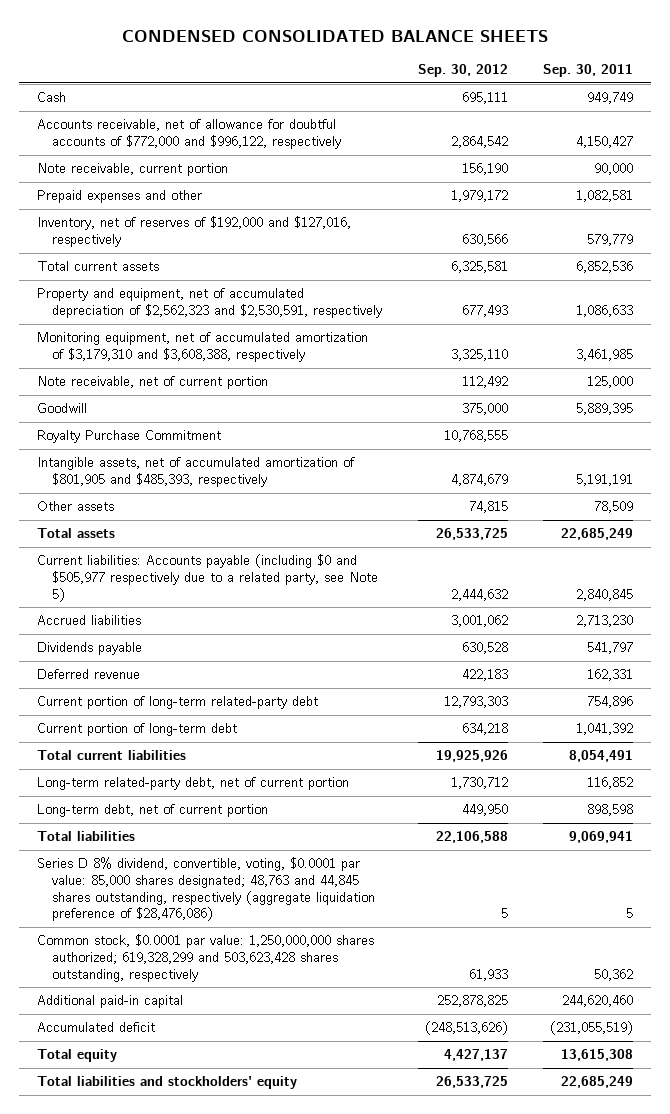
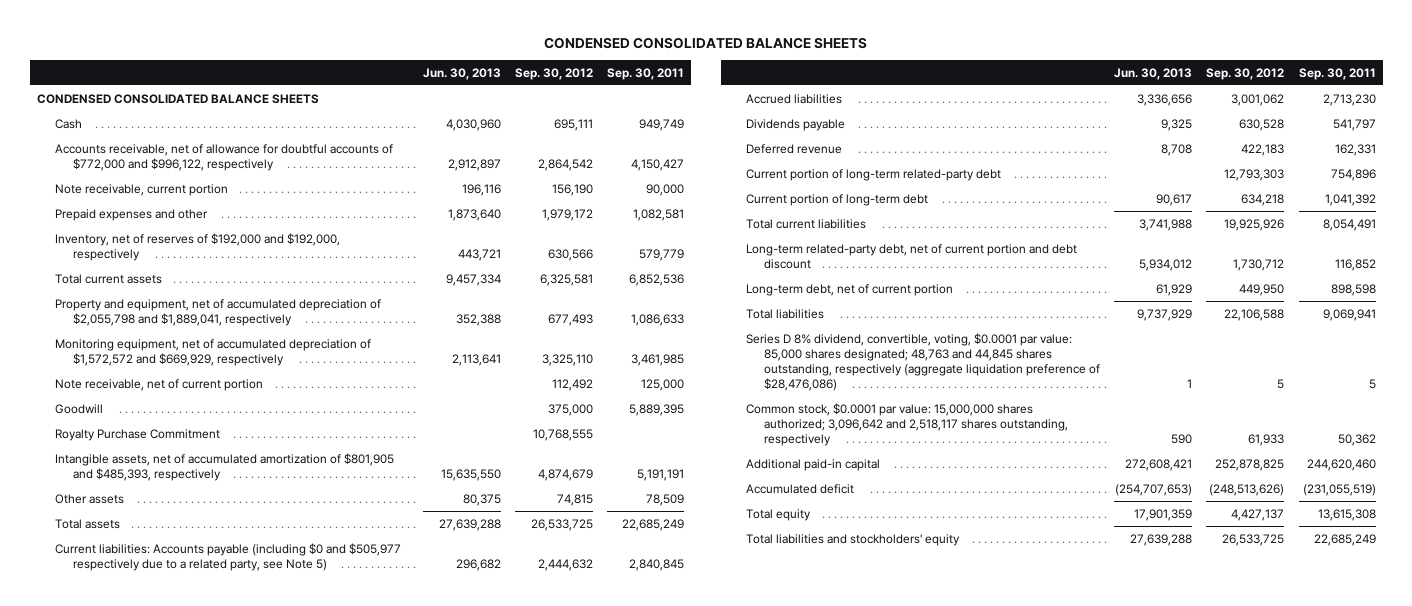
none -> [422,67,501,80] Jun. 30, 2013
none -> [36,93,319,104] CONDENSED CONSOLIDATED BALANCE SHEETS
[37,216,352,248] Inventory, net of reserves of $192,000 and $127,016, respectively -> [54,232,340,261] Inventory, net of reserves of $192,000 and $192,000, respectively
[37,288,382,319] Property and equipment, net of accumulated depreciation of $2,562,323 and $2,530,591, respectively -> [54,298,381,326] Property and equipment, net of accumulated depreciation of $2,055,798 and $1,889,041, respectively
[37,332,369,363] Monitoring equipment, net of accumulated amortization of $3,179,310 and $3,608,388, respectively -> [54,338,371,366] Monitoring equipment, net of accumulated depreciation of $1,572,572 and $669,929, respectively
[37,777,350,791] Long-term related-party debt, net of current portion -> [746,243,1078,269] Long-term related-party debt, net of current portion and debt discount
[37,934,375,982] Common stock, $0.0001 par value: 1,250,000,000 shares authorized; 619,328,299 and 503,623,428 shares outstanding, respectively -> [746,402,1069,447] Common stock, $0.0001 par value: 15,000,000 shares authorized; 3,096,642 and 2,518,117 shares outstanding, respectively

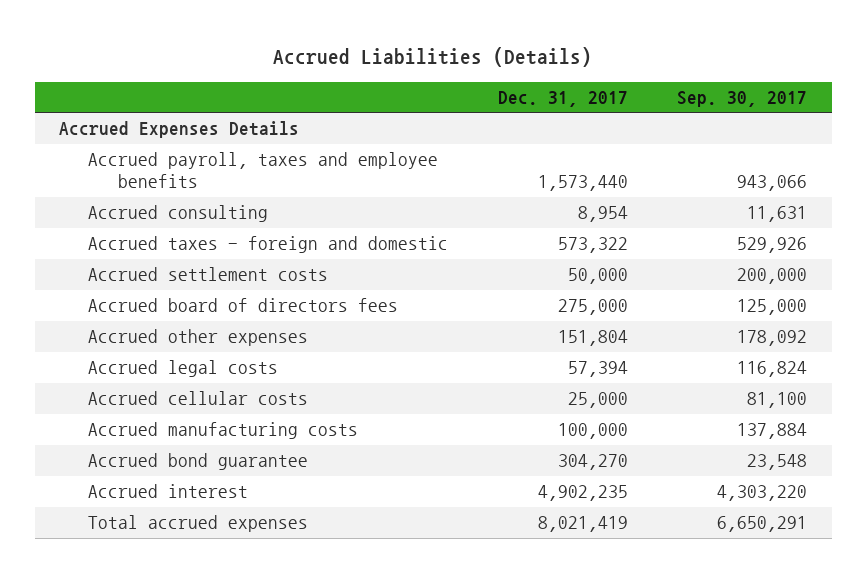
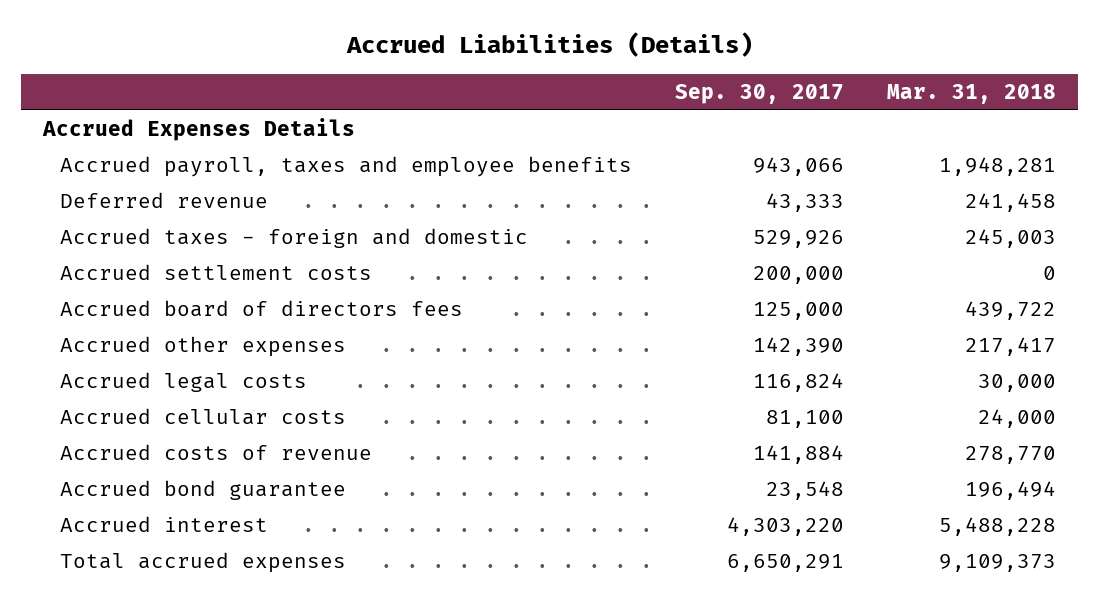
[497,91,628,108] Dec. 31, 2017 -> none
none -> [887,83,1057,104] Mar. 31, 2018
[88,205,269,223] Accrued consulting -> none
none -> [59,192,268,209] Deferred revenue
[737,330,808,347] 178,092 -> [753,337,845,357] 142,390
[88,422,359,440] Accrued manufacturing costs -> [59,444,372,461] Accrued costs of revenue
[737,423,808,440] 137,884 -> [753,445,845,465] 141,884

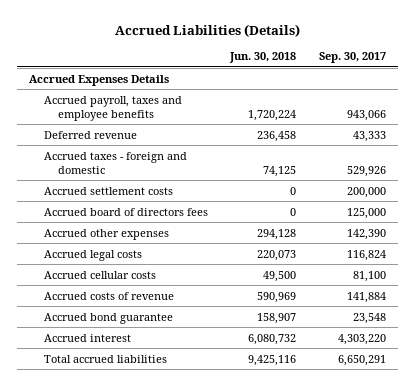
[887,83,1057,104] Mar. 31, 2018 -> none
none -> [229,52,297,64] Jun. 30, 2018
[59,552,346,574] Total accrued expenses -> [43,354,167,363] Total accrued liabilities

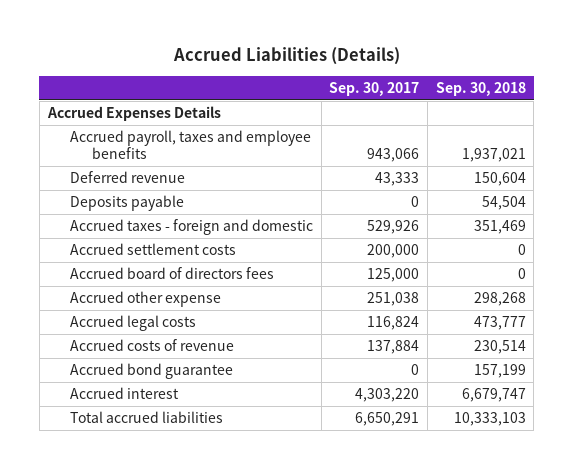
[229,52,297,64] Jun. 30, 2018 -> none
none -> [435,81,526,96] Sep. 30, 2018
none -> [69,195,184,212] Deposits payable
[43,228,169,240] Accrued other expenses -> [69,291,221,308] Accrued other expense
[347,228,387,240] 142,390 -> [367,292,420,307] 251,038
[43,270,156,279] Accrued cellular costs -> none
[347,291,387,303] 141,884 -> [367,340,420,355] 137,884
[353,312,387,324] 23,548 -> [411,364,420,376] 0

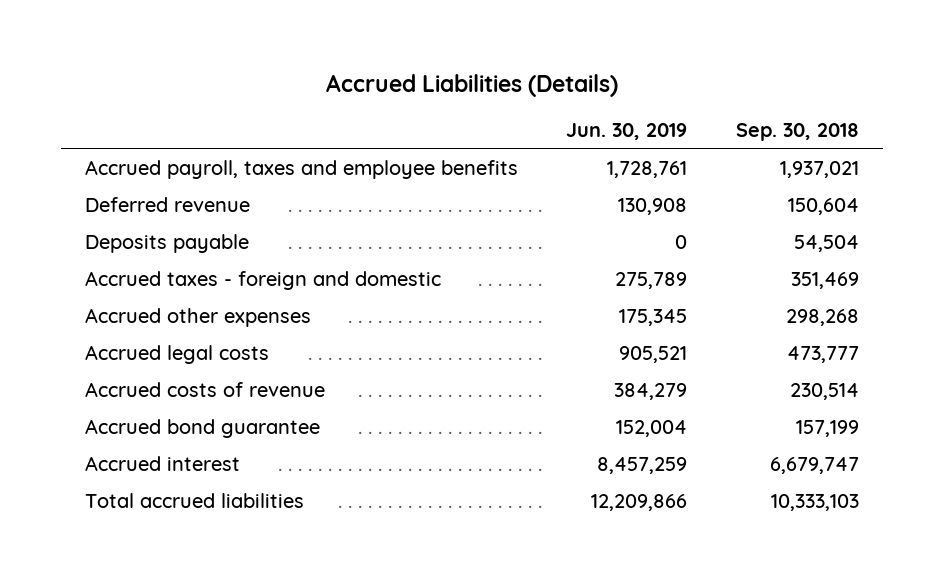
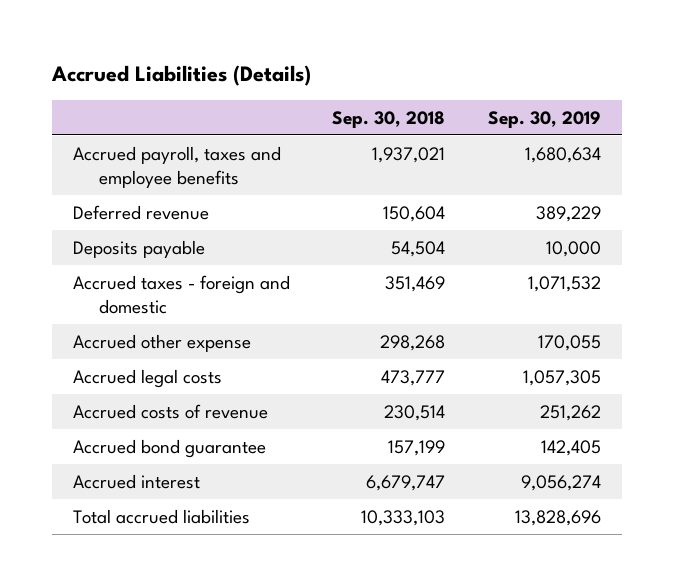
[566,123,688,141] Jun. 30, 2019 -> none
none -> [488,110,602,128] Sep. 30, 2019
[85,308,312,328] Accrued other expenses -> [72,333,251,352] Accrued other expense

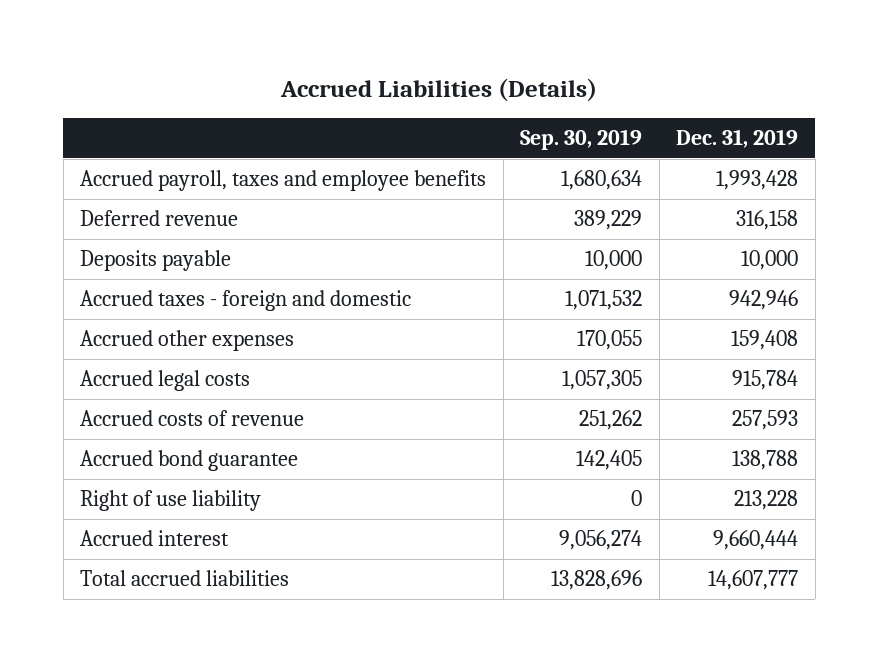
[332,110,446,128] Sep. 30, 2018 -> none
none -> [676,129,799,149] Dec. 31, 2019
[72,333,251,352] Accrued other expense -> [80,330,295,352] Accrued other expenses
none -> [80,490,262,512] Right of use liability

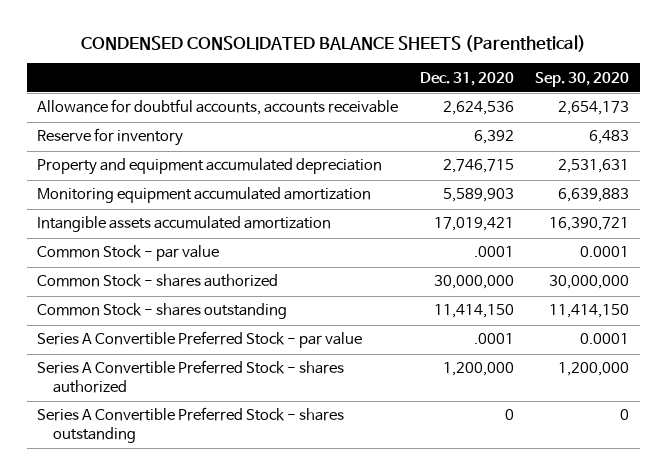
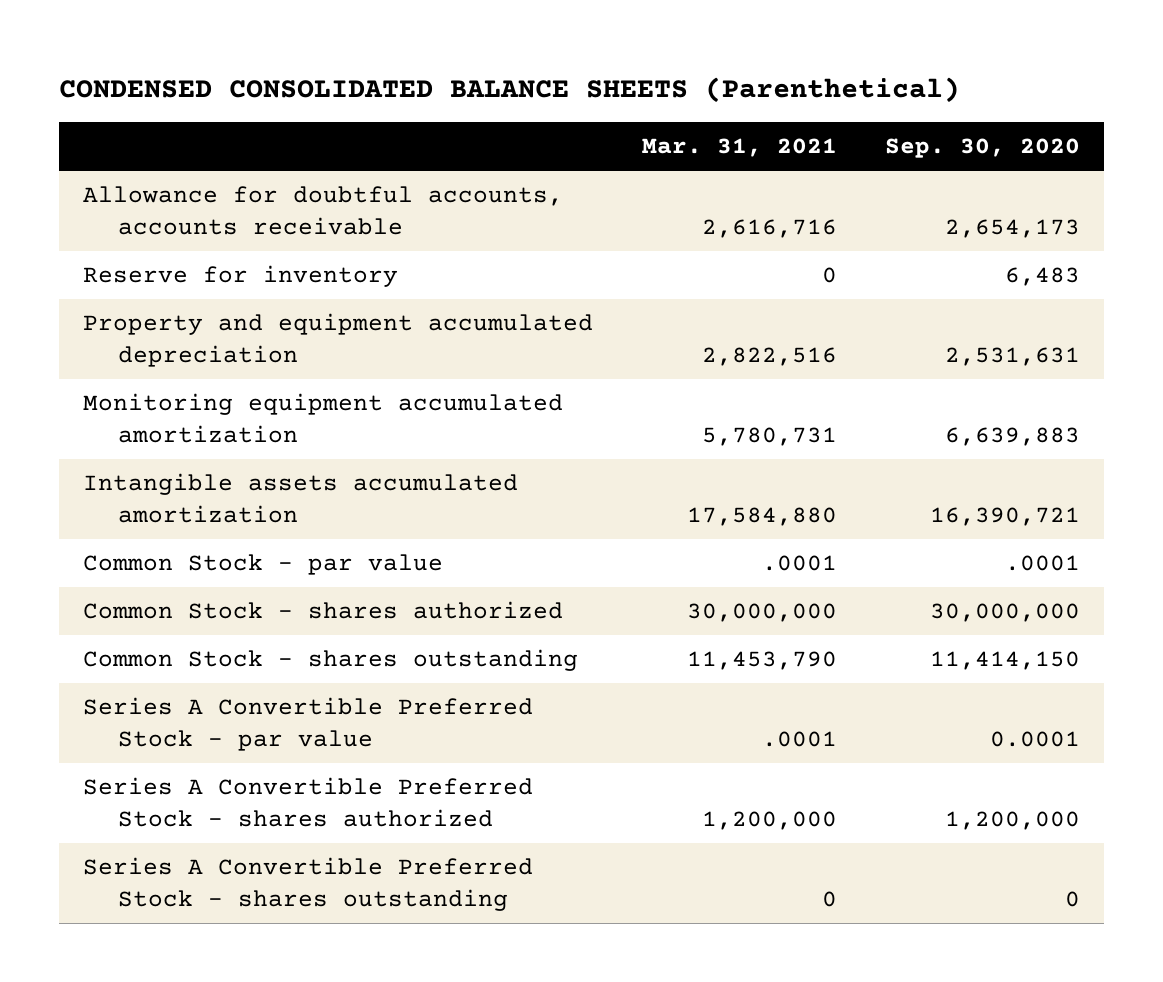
[419,71,514,86] Dec. 31, 2020 -> none
none -> [641,138,837,158] Mar. 31, 2021
[579,246,629,258] 0.0001 -> [1004,555,1080,572] .0001

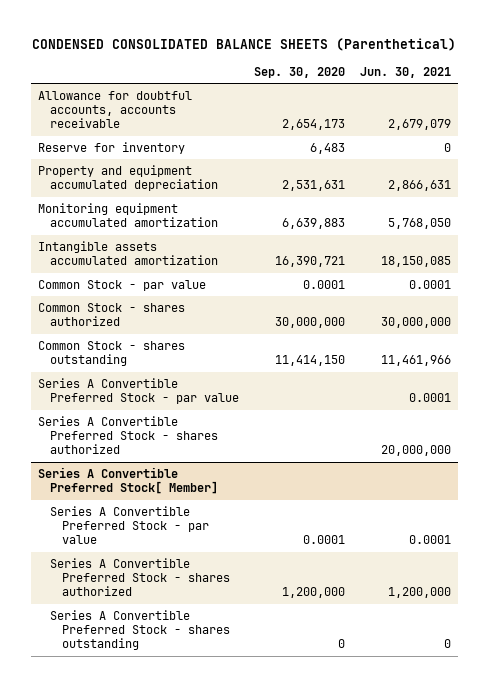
[641,138,837,158] Mar. 31, 2021 -> none
none -> [359,66,451,78] Jun. 30, 2021
[1004,555,1080,572] .0001 -> [302,279,345,289] 0.0001
none -> [38,377,240,405] Series A Convertible Preferred Stock - par value
none -> [38,415,219,455] Series A Convertible Preferred Stock - shares authorized
none -> [38,466,219,495] Series A Convertible Preferred Stock[ Member]

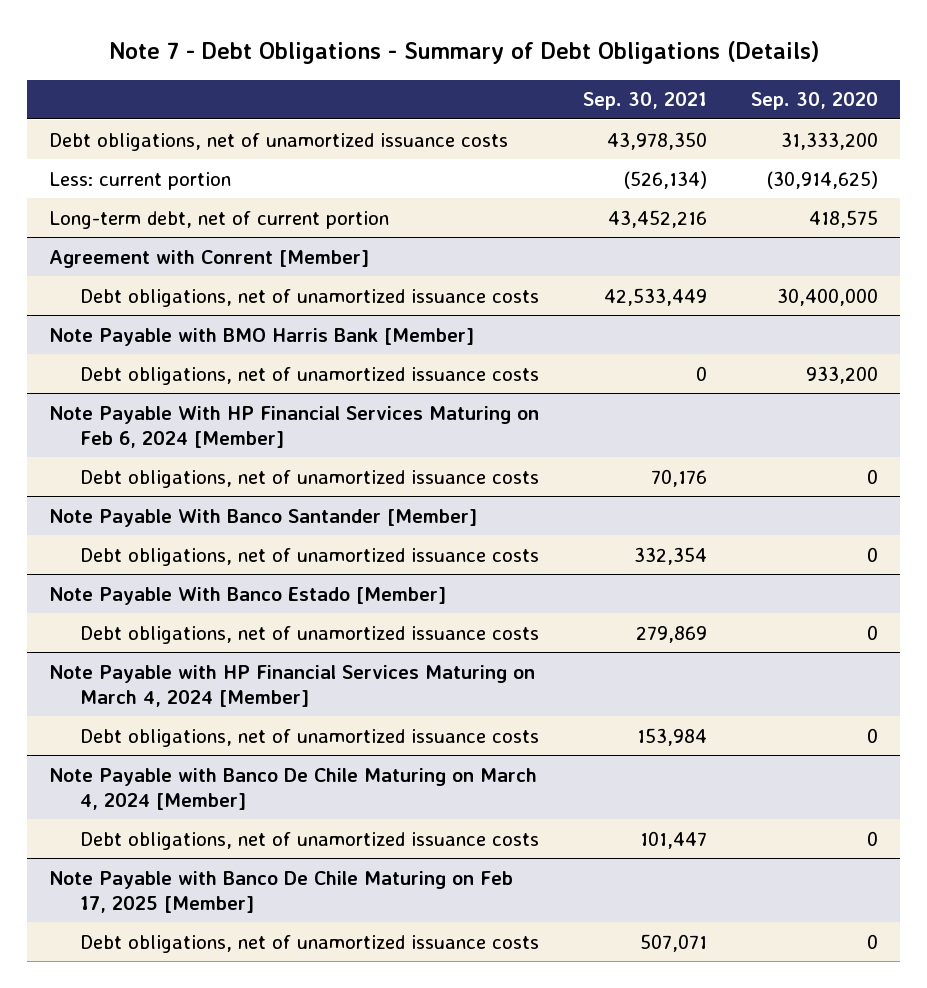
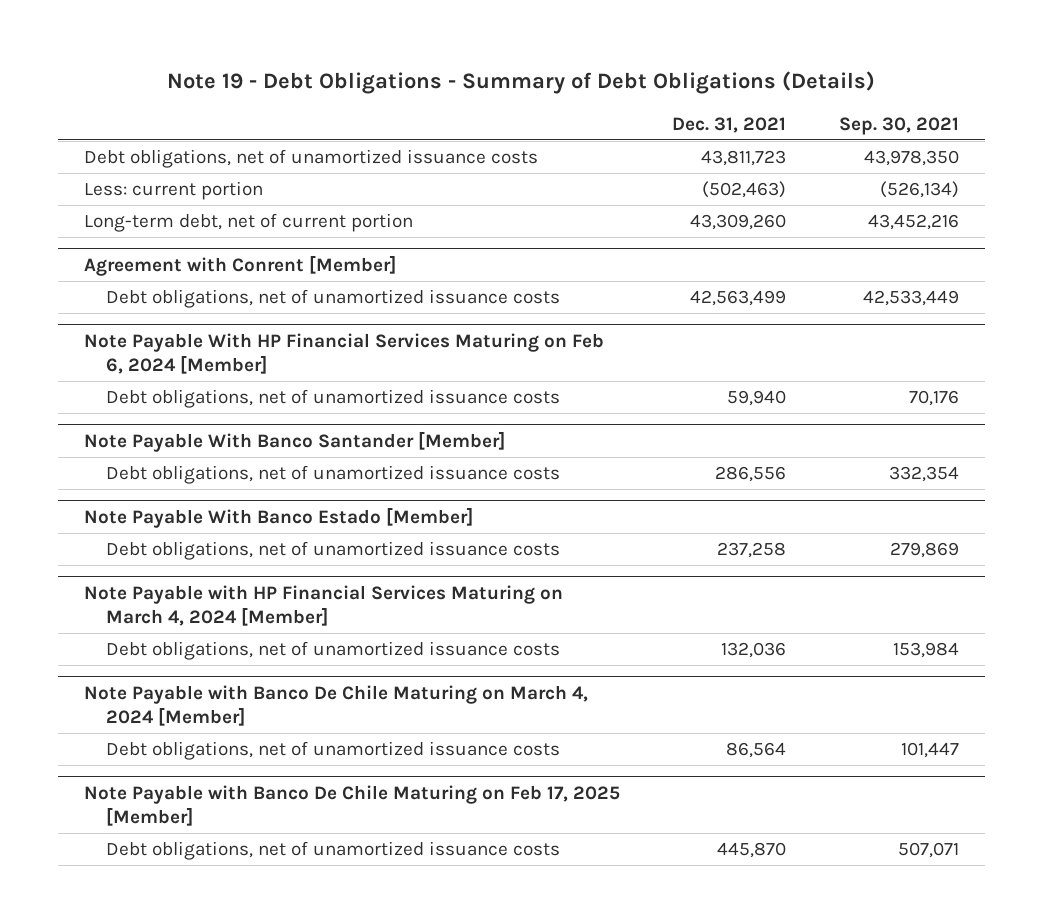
[108,41,819,65] Note 7 - Debt Obligations - Summary of Debt Obligations (Details) -> [167,71,876,95] Note 19 - Debt Obligations - Summary of Debt Obligations (Details)
[751,92,879,111] Sep. 30, 2020 -> none
none -> [672,116,787,133] Dec. 31, 2021
[49,327,475,346] Note Payable with BMO Harris Bank [Member] -> none
[80,366,540,385] Debt obligations, net of unamortized issuance costs -> none

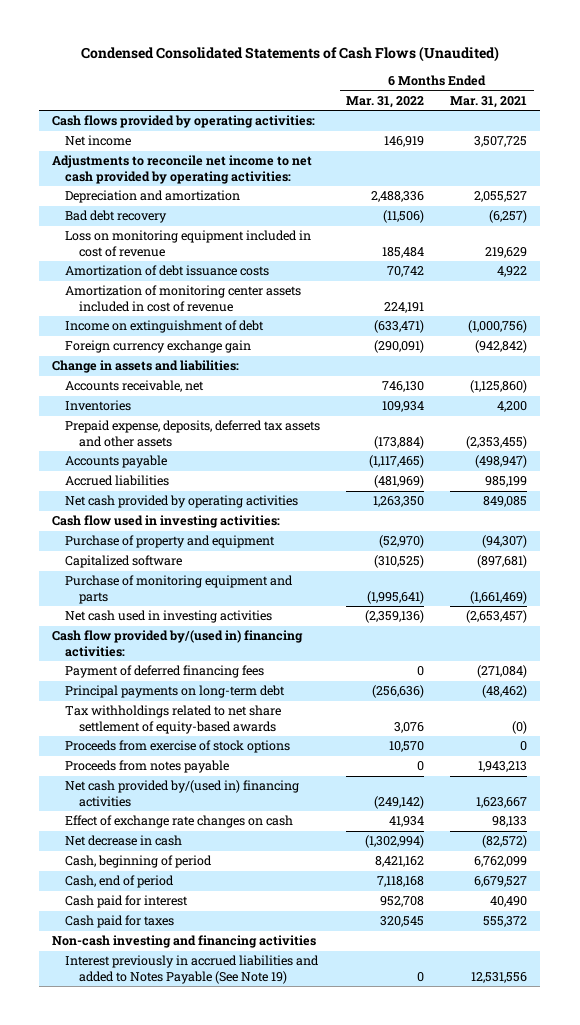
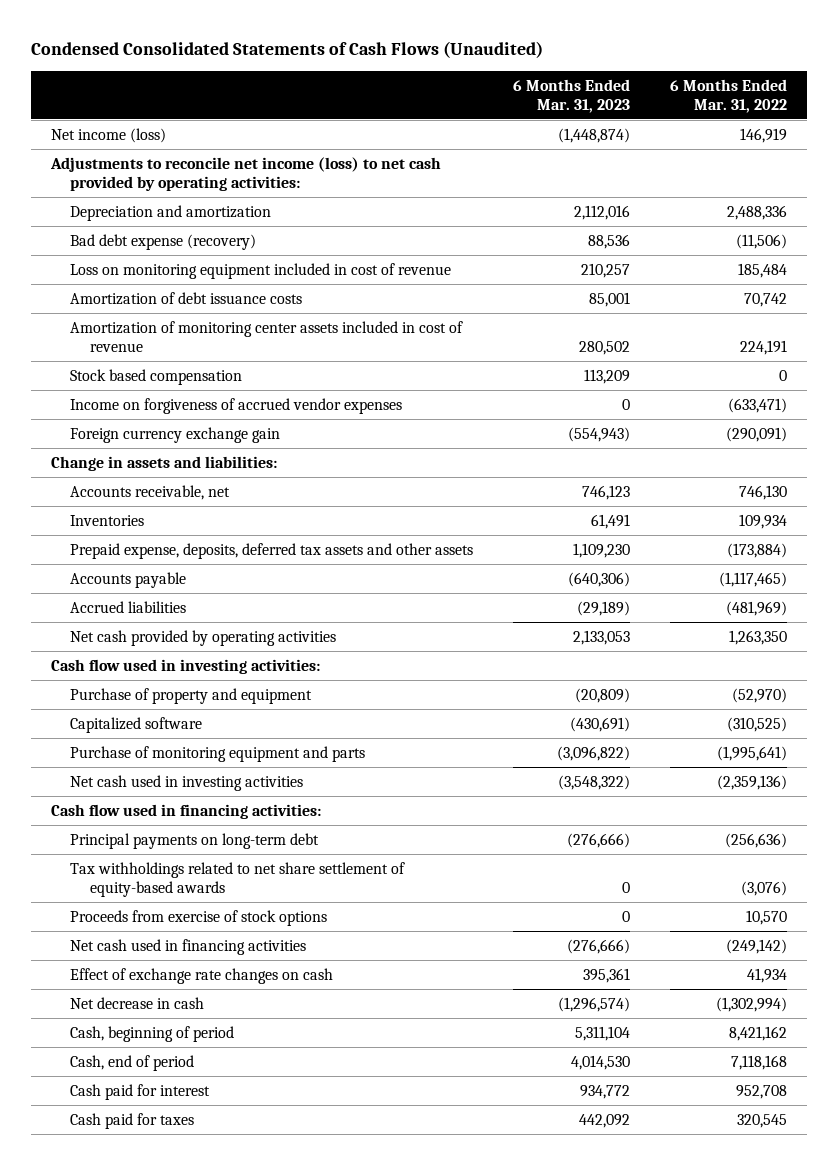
[450,95,528,108] Mar. 31, 2021 -> none
none -> [513,79,631,113] 6 Months Ended Mar. 31, 2023
[52,115,316,129] Cash flows provided by operating activities: -> none
[65,135,132,147] Net income -> [50,127,166,143] Net income (loss)
[52,155,313,184] Adjustments to reconcile net income to net cash provided by operating activities: -> [49,156,441,191] Adjustments to reconcile net income (loss) to net cash provided by operating activities:
[65,210,168,224] Bad debt recovery -> [70,233,257,250] Bad debt expense (recovery)
none -> [70,368,243,385] Stock based compensation
[65,320,265,334] Income on extinguishment of debt -> [70,397,403,414] Income on forgiveness of accrued vendor expenses
[65,665,265,679] Payment of deferred financing fees -> none
[52,630,304,657] Cash flow provided by/(used in) financing activities: -> [50,803,321,819] Cash flow used in financing activities:
[394,721,425,733] 3,076 -> [741,880,788,896] (3,076)
[65,760,230,774] Proceeds from notes payable -> none
[65,780,300,807] Net cash provided by/(used in) financing activities -> [70,938,307,955] Net cash used in financing activities
[52,935,317,949] Non-cash investing and financing activities -> none
[65,955,320,984] Interest previously in accrued liabilities and added to Notes Payable (See Note 19) -> none

